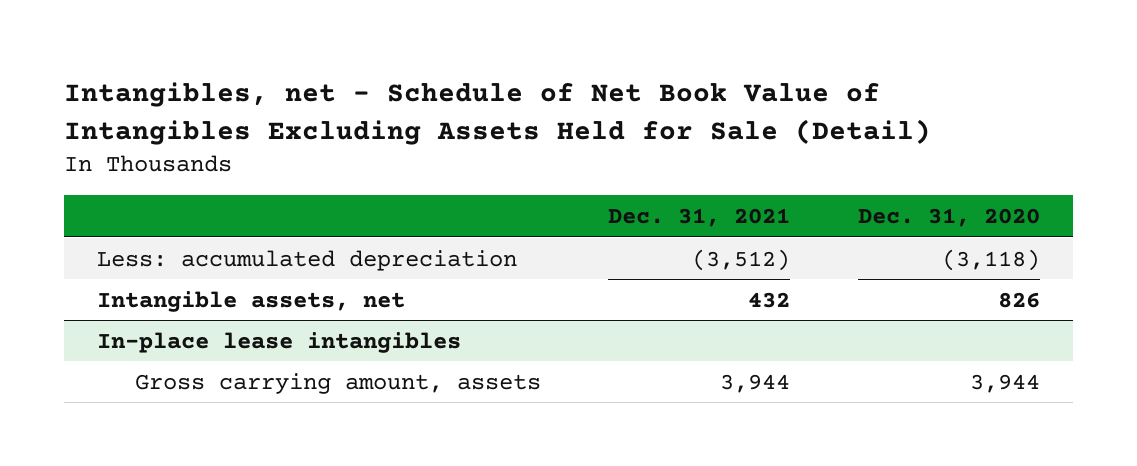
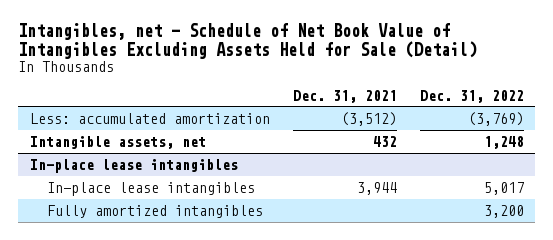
[857,207,1040,227] Dec. 31, 2020 -> none
none -> [419,89,524,103] Dec. 31, 2022
[97,249,518,271] Less: accumulated depreciation -> [29,112,270,124] Less: accumulated amortization
[134,372,541,394] Gross carrying amount, assets -> [46,181,255,196] In-place lease intangibles
none -> [46,204,263,218] Fully amortized intangibles

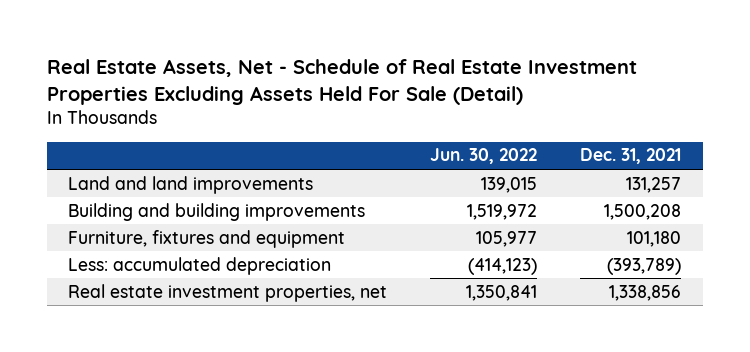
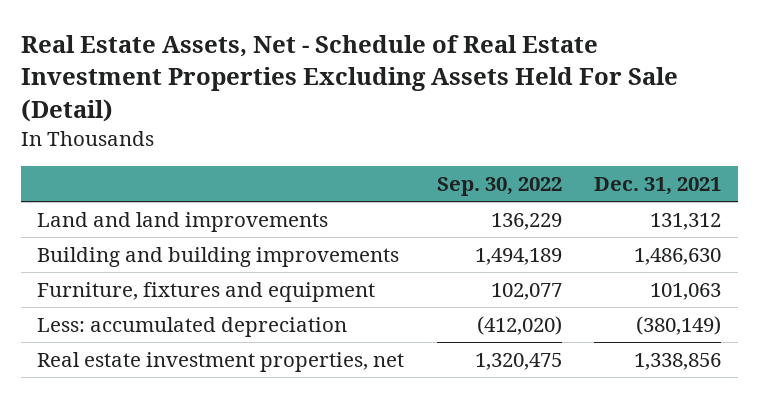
[430,148,538,165] Jun. 30, 2022 -> none
none -> [436,177,562,197] Sep. 30, 2022
[626,176,682,193] 131,257 -> [650,212,722,230] 131,312
[604,203,682,220] 1,500,208 -> [634,247,722,265] 1,486,630
[627,230,682,247] 101,180 -> [650,282,722,300] 101,063
[607,257,682,275] (393,789) -> [636,315,722,335] (380,149)

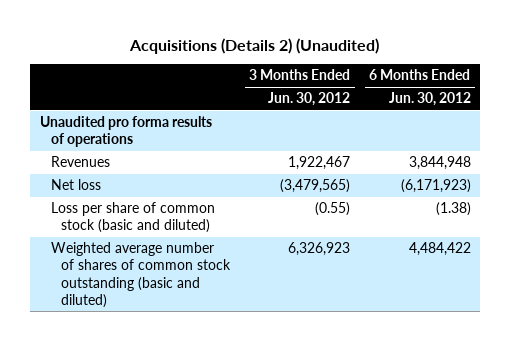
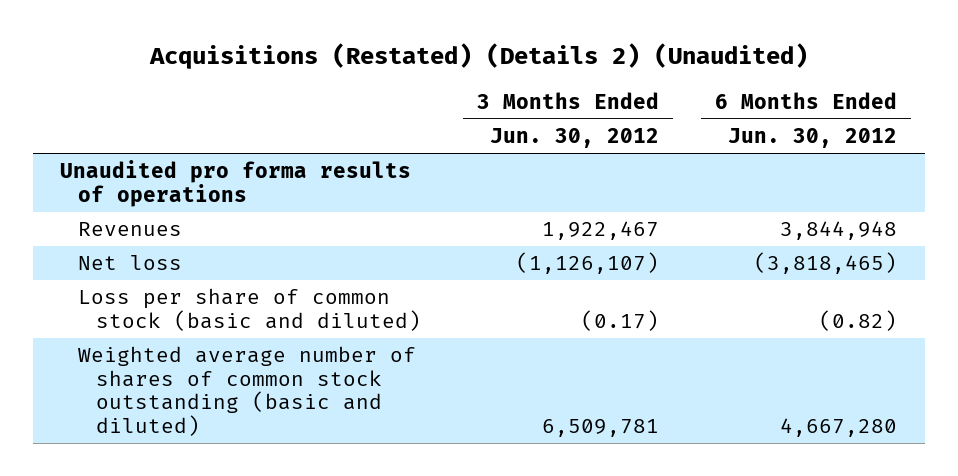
[129,37,380,54] Acquisitions (Details 2) (Unaudited) -> [148,43,808,70] Acquisitions (Restated) (Details 2) (Unaudited)
[280,179,351,194] (3,479,565) -> [516,252,660,275] (1,126,107)
[400,179,471,194] (6,171,923) -> [754,252,898,275] (3,818,465)
[315,202,351,217] (0.55) -> [581,309,660,331] (0.17)
[435,202,471,217] (1.38) -> [819,309,898,331] (0.82)
[288,242,351,257] 6,326,923 -> [542,418,660,437] 6,509,781
[408,242,471,257] 4,484,422 -> [780,417,898,437] 4,667,280

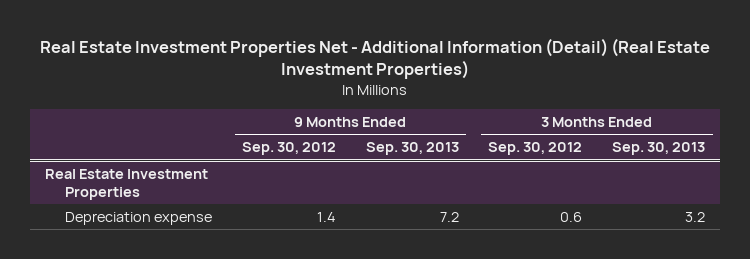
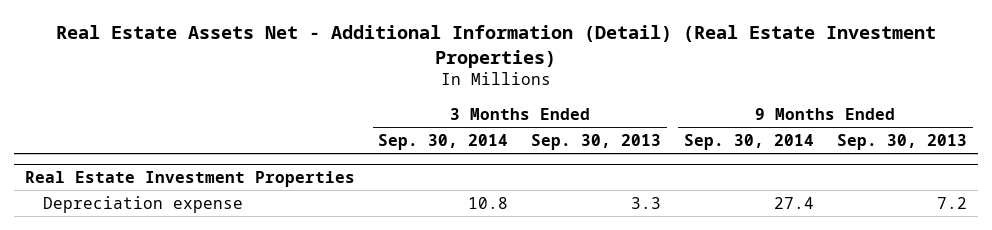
[40,37,711,80] Real Estate Investment Properties Net - Additional Information (Detail) (Real Estate Investment Properties) -> [56,24,937,68] Real Estate Assets Net - Additional Information (Detail) (Real Estate Investment Properties)
[242,142,337,156] Sep. 30, 2012 -> none
[488,142,583,156] Sep. 30, 2012 -> none
none -> [378,134,509,151] Sep. 30, 2014
none -> [684,134,815,151] Sep. 30, 2014
[685,212,706,223] 3.2 -> [631,196,662,209] 3.3

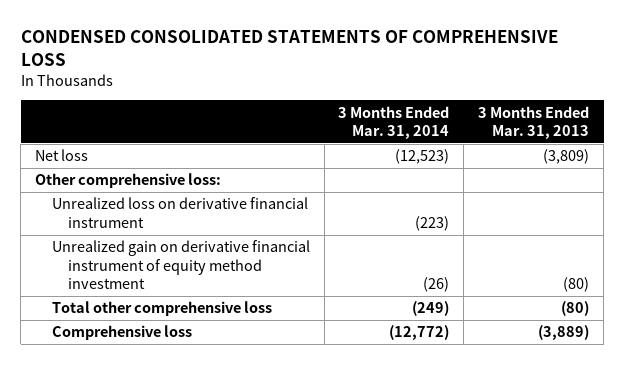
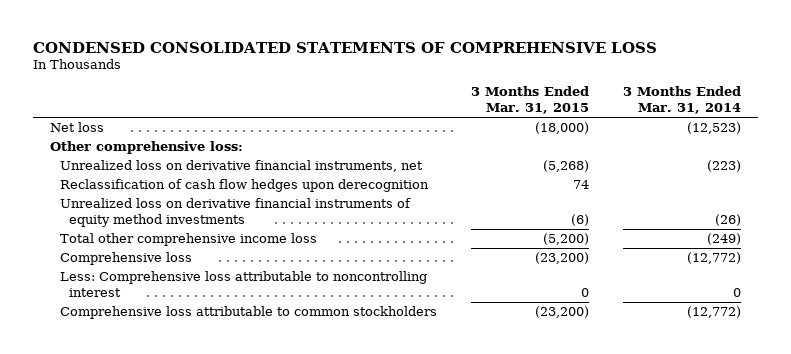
[478,105,590,140] 3 Months Ended Mar. 31, 2013 -> none
none -> [470,86,589,115] 3 Months Ended Mar. 31, 2015
[51,197,308,228] Unrealized loss on derivative financial instrument -> [59,160,423,173] Unrealized loss on derivative financial instruments, net
none -> [59,179,429,193] Reclassification of cash flow hedges upon derecognition
[51,240,310,290] Unrealized gain on derivative financial instrument of equity method investment -> [59,198,411,228] Unrealized loss on derivative financial instruments of equity method investments
[51,301,272,317] Total other comprehensive loss -> [59,233,317,247] Total other comprehensive income loss
none -> [59,271,427,298] Less: Comprehensive loss attributable to noncontrolling interest
none -> [59,306,437,320] Comprehensive loss attributable to common stockholders

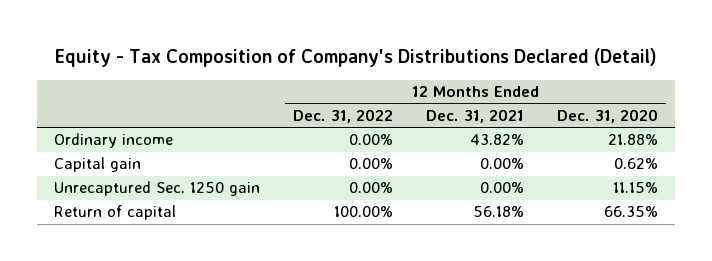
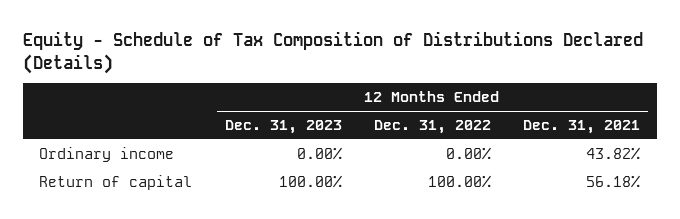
[55,48,658,68] Equity - Tax Composition of Company's Distributions Declared (Detail) -> [23,30,644,74] Equity - Schedule of Tax Composition of Distributions Declared (Details)
[557,108,659,123] Dec. 31, 2020 -> none
none -> [224,120,342,135] Dec. 31, 2023
[54,157,142,173] Capital gain -> none
[54,181,261,197] Unrecaptured Sec. 1250 gain -> none

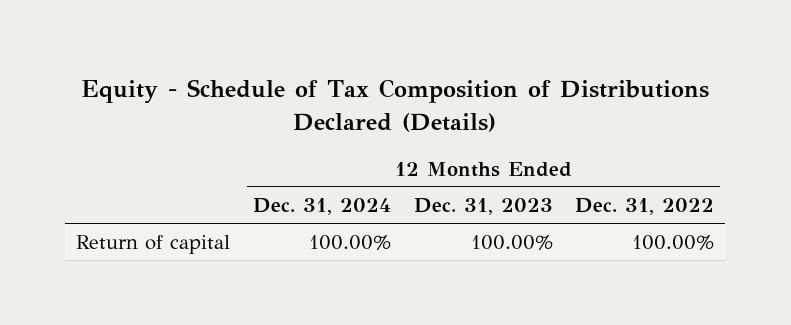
[523,120,641,135] Dec. 31, 2021 -> none
none -> [253,198,392,216] Dec. 31, 2024
[39,147,175,163] Ordinary income -> none

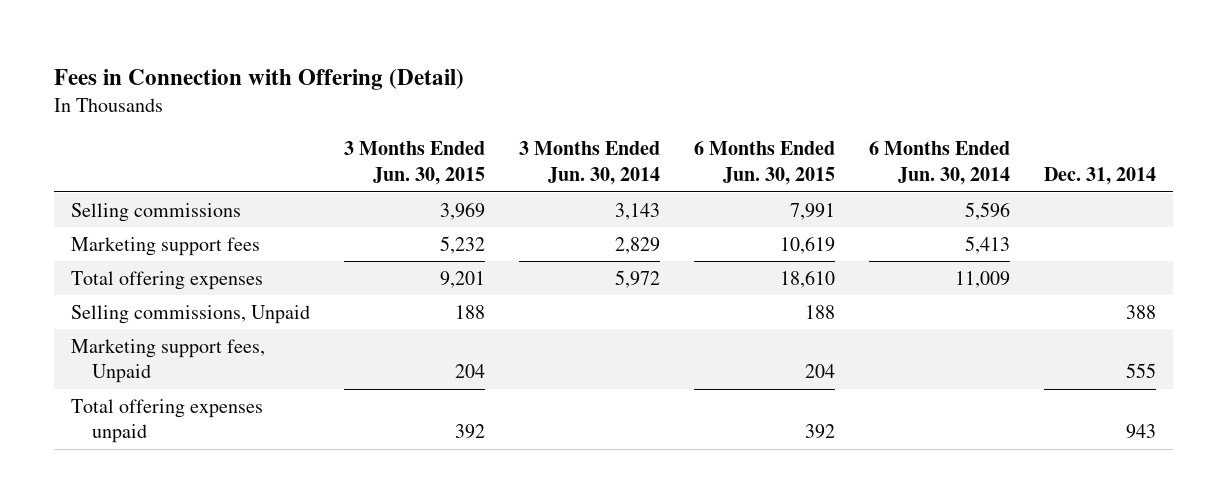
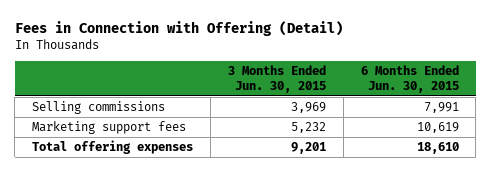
[518,141,660,186] 3 Months Ended Jun. 30, 2014 -> none
[868,141,1010,186] 6 Months Ended Jun. 30, 2014 -> none
[1043,167,1156,186] Dec. 31, 2014 -> none
[70,304,310,324] Selling commissions, Unpaid -> none
[70,338,265,384] Marketing support fees, Unpaid -> none
[70,398,263,444] Total offering expenses unpaid -> none

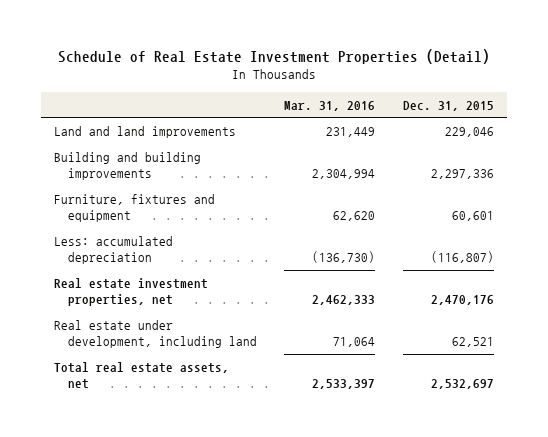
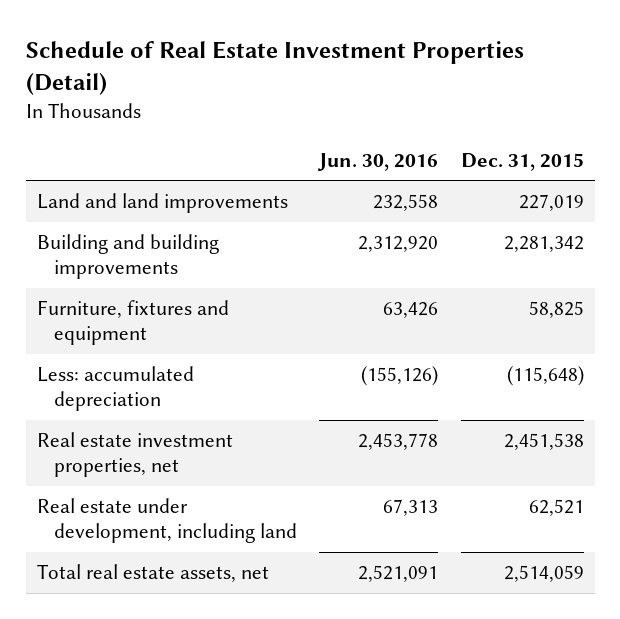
[284,100,376,111] Mar. 31, 2016 -> none
none -> [317,152,439,171] Jun. 30, 2016
[444,127,494,138] 229,046 -> [518,194,584,212] 227,019
[430,169,494,180] 2,297,336 -> [503,236,584,253] 2,281,342
[451,211,494,222] 60,601 -> [528,301,584,319] 58,825
[430,251,494,264] (116,807) -> [506,366,584,387] (115,648)
[430,295,494,306] 2,470,176 -> [503,433,584,451] 2,451,538
[430,379,494,390] 2,532,697 -> [503,565,584,583] 2,514,059

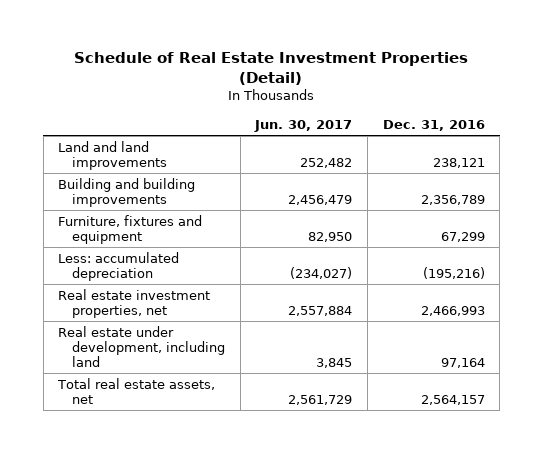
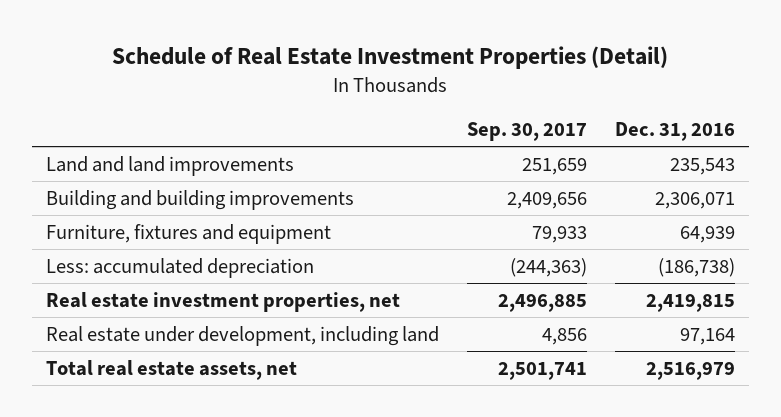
[254,119,353,132] Jun. 30, 2017 -> none
none -> [466,121,587,141] Sep. 30, 2017
[432,157,485,168] 238,121 -> [669,157,735,175] 235,543
[420,194,485,205] 2,356,789 -> [654,191,735,209] 2,306,071
[440,231,485,242] 67,299 -> [679,225,735,243] 64,939
[422,266,485,279] (195,216) -> [657,257,735,277] (186,738)
[420,305,485,316] 2,466,993 -> [645,293,735,312] 2,419,815
[420,394,485,405] 2,564,157 -> [645,361,735,380] 2,516,979

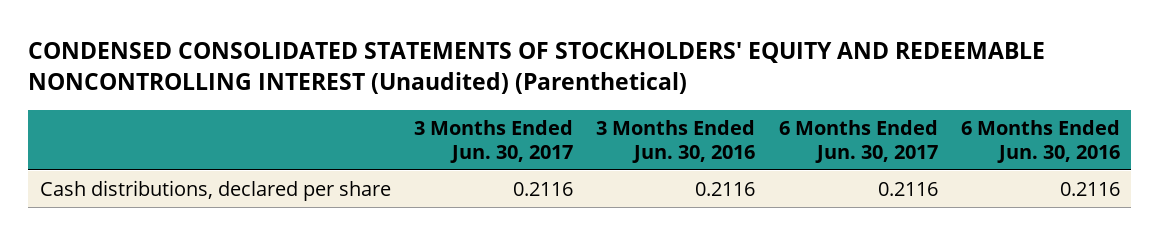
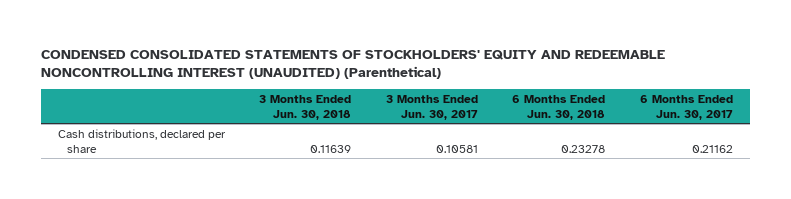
[28,42,1046,95] CONDENSED CONSOLIDATED STATEMENTS OF STOCKHOLDERS' EQUITY AND REDEEMABLE NONCONTROLLING INTEREST (Unaudited) (Parenthetical) -> [40,50,665,80] CONDENSED CONSOLIDATED STATEMENTS OF STOCKHOLDERS' EQUITY AND REDEEMABLE NONCONTROLLING INTEREST (UNAUDITED) (Parenthetical)
[596,120,756,163] 3 Months Ended Jun. 30, 2016 -> none
[960,120,1120,163] 6 Months Ended Jun. 30, 2016 -> none
none -> [259,94,352,120] 3 Months Ended Jun. 30, 2018
none -> [512,94,606,120] 6 Months Ended Jun. 30, 2018
[512,182,573,197] 0.2116 -> [435,144,478,153] 0.10581
[877,182,938,197] 0.2116 -> [691,144,733,153] 0.21162

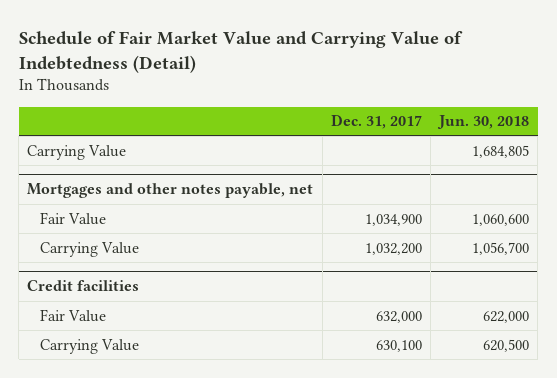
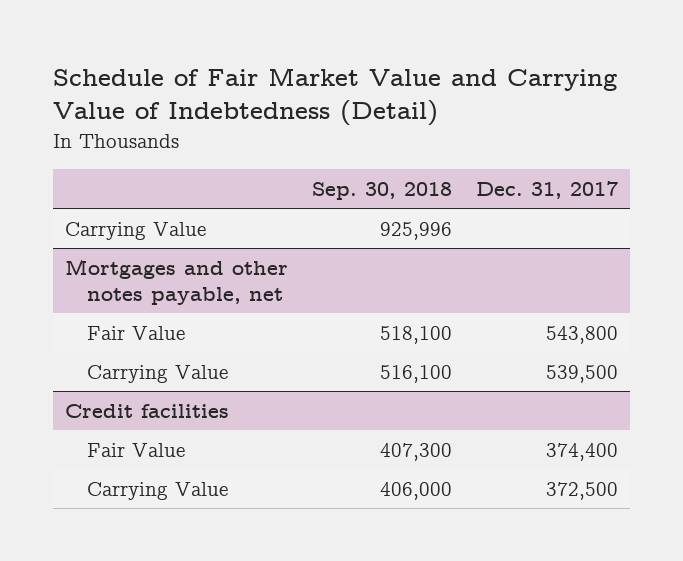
[437,115,530,130] Jun. 30, 2018 -> none
none -> [311,181,452,200] Sep. 30, 2018
[364,213,422,226] 1,034,900 -> [545,325,618,344] 543,800
[364,242,422,255] 1,032,200 -> [545,364,618,383] 539,500
[375,310,422,323] 632,000 -> [545,442,618,461] 374,400
[375,339,422,352] 630,100 -> [545,481,618,500] 372,500

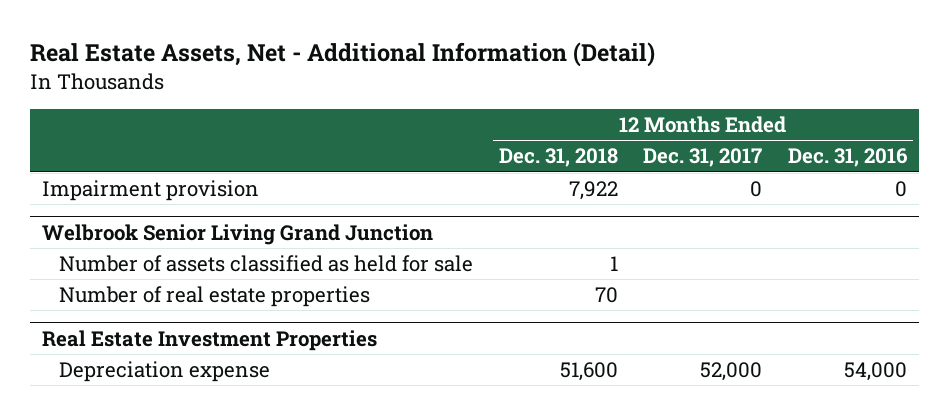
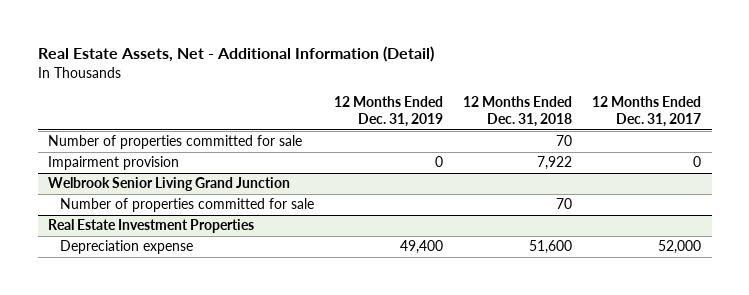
[787,148,908,168] Dec. 31, 2016 -> none
none -> [333,96,443,128] 12 Months Ended Dec. 31, 2019
none -> [47,135,302,150] Number of properties committed for sale
[59,254,474,272] Number of assets classified as held for sale -> none
[59,285,371,307] Number of real estate properties -> none
none -> [59,198,314,213] Number of properties committed for sale

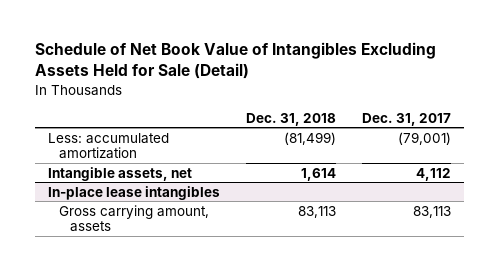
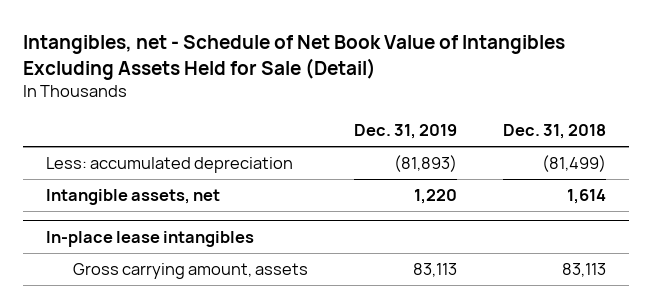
[34,42,436,80] Schedule of Net Book Value of Intangibles Excluding Assets Held for Sale (Detail) -> [22,34,565,80] Intangibles, net - Schedule of Net Book Value of Intangibles Excluding Assets Held for Sale (Detail)
[361,112,451,126] Dec. 31, 2017 -> none
none -> [353,124,457,140] Dec. 31, 2019
[47,132,169,160] Less: accumulated amortization -> [45,157,293,174] Less: accumulated depreciation

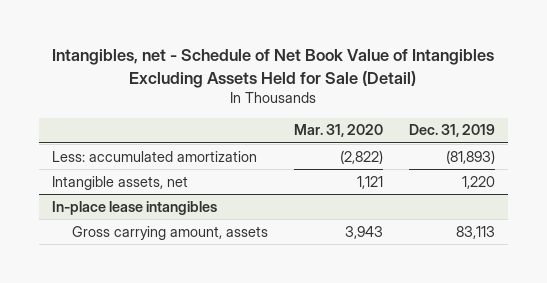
[502,124,606,140] Dec. 31, 2018 -> none
none -> [293,124,383,138] Mar. 31, 2020
[45,157,293,174] Less: accumulated depreciation -> [51,150,257,162] Less: accumulated amortization

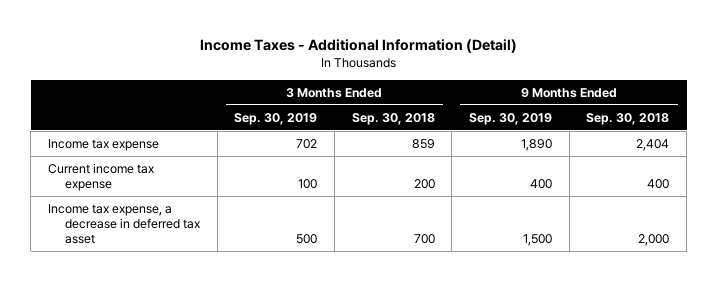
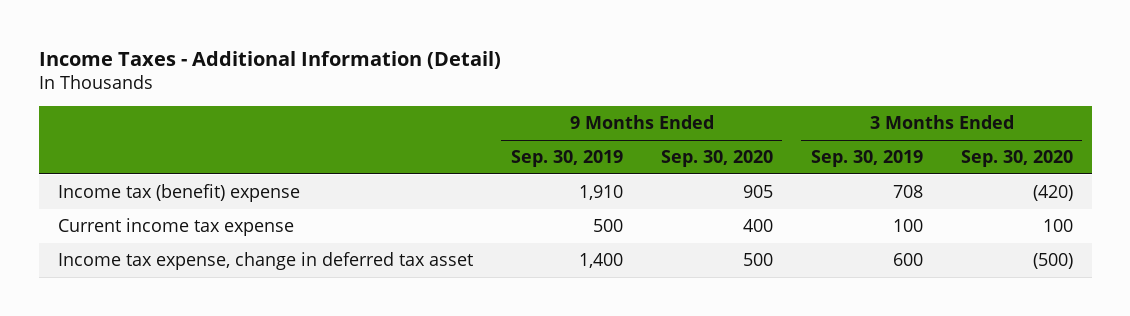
[351,112,435,125] Sep. 30, 2018 -> none
[586,112,670,125] Sep. 30, 2018 -> none
none -> [660,150,773,168] Sep. 30, 2020
none -> [960,150,1073,168] Sep. 30, 2020
[47,138,159,151] Income tax expense -> [57,183,300,202] Income tax (benefit) expense
[296,138,318,149] 702 -> [892,184,923,198] 708
[520,138,552,151] 1,890 -> [578,184,623,200] 1,910
[529,179,552,190] 400 -> [592,218,623,232] 500
[47,203,200,245] Income tax expense, a decrease in deferred tax asset -> [57,251,473,270] Income tax expense, change in deferred tax asset
[296,234,318,245] 500 -> [892,252,923,266] 600
[522,234,552,247] 1,500 -> [578,252,623,268] 1,400

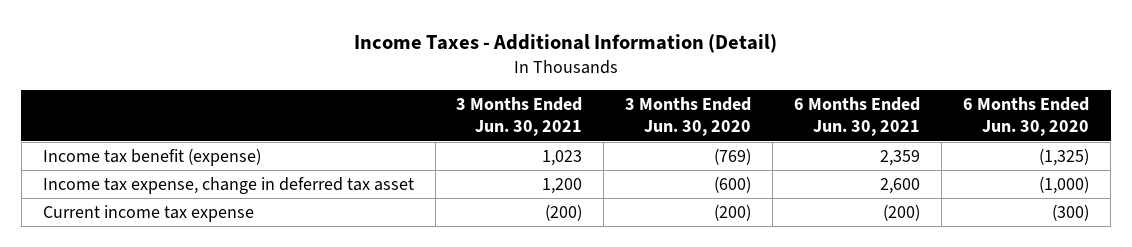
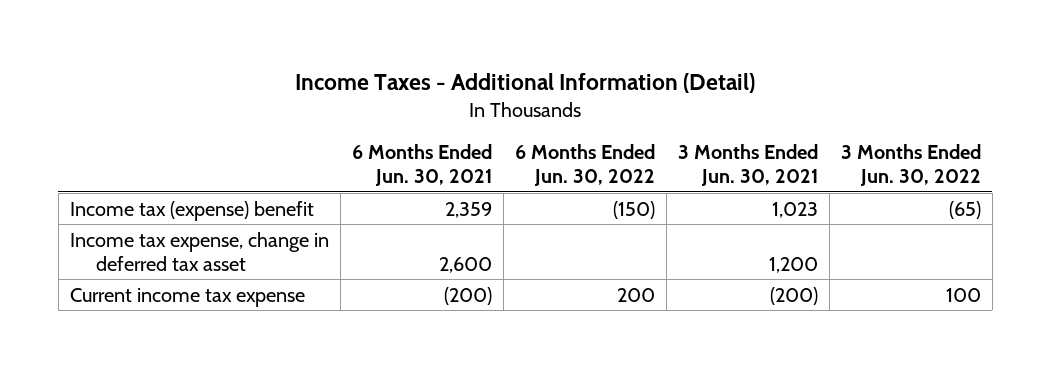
[625,97,752,137] 3 Months Ended Jun. 30, 2020 -> none
[963,97,1090,137] 6 Months Ended Jun. 30, 2020 -> none
none -> [514,144,655,187] 6 Months Ended Jun. 30, 2022
none -> [840,144,981,187] 3 Months Ended Jun. 30, 2022
[42,147,261,166] Income tax benefit (expense) -> [69,200,314,221] Income tax (expense) benefit

